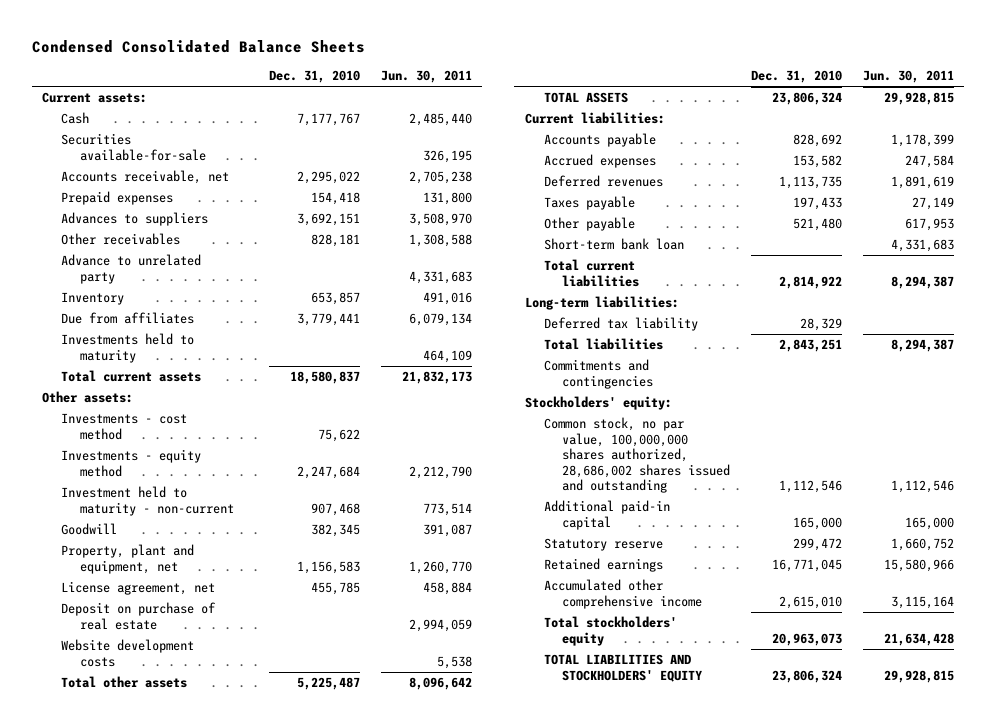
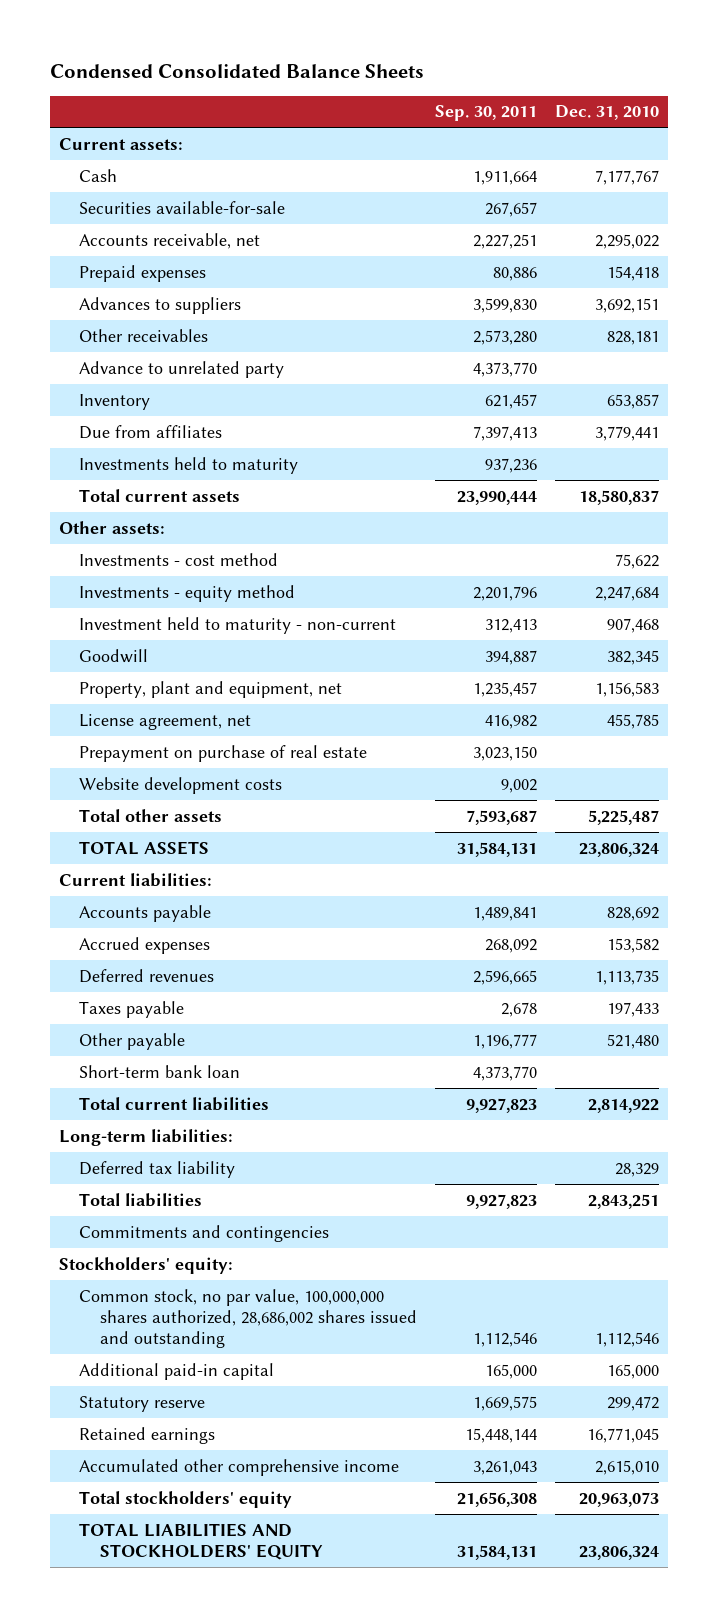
[380,70,472,84] Jun. 30, 2011 -> none
none -> [434,105,537,122] Sep. 30, 2011
[61,602,217,630] Deposit on purchase of real estate -> [79,744,368,762] Prepayment on purchase of real estate

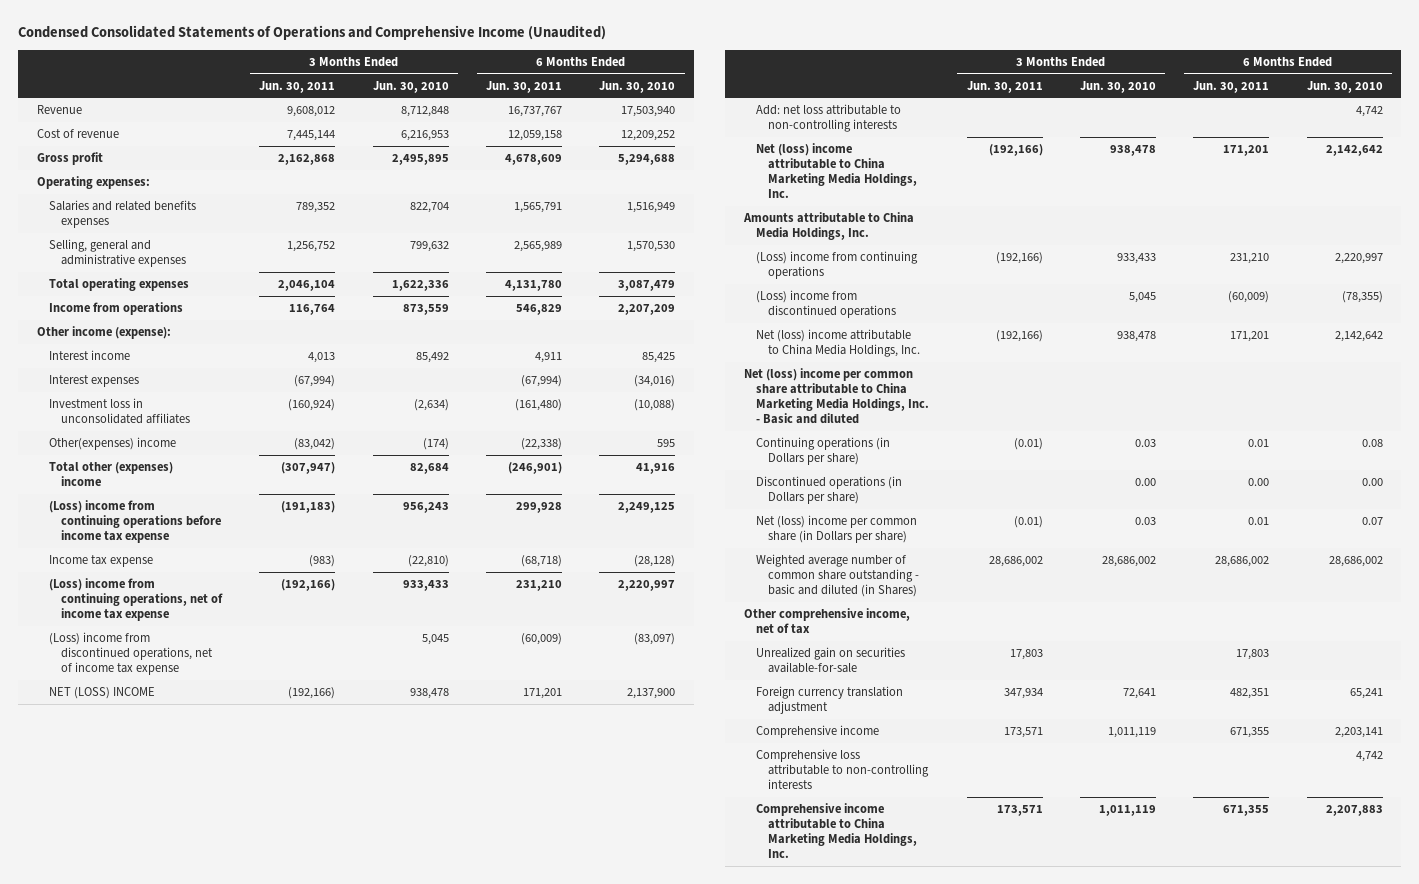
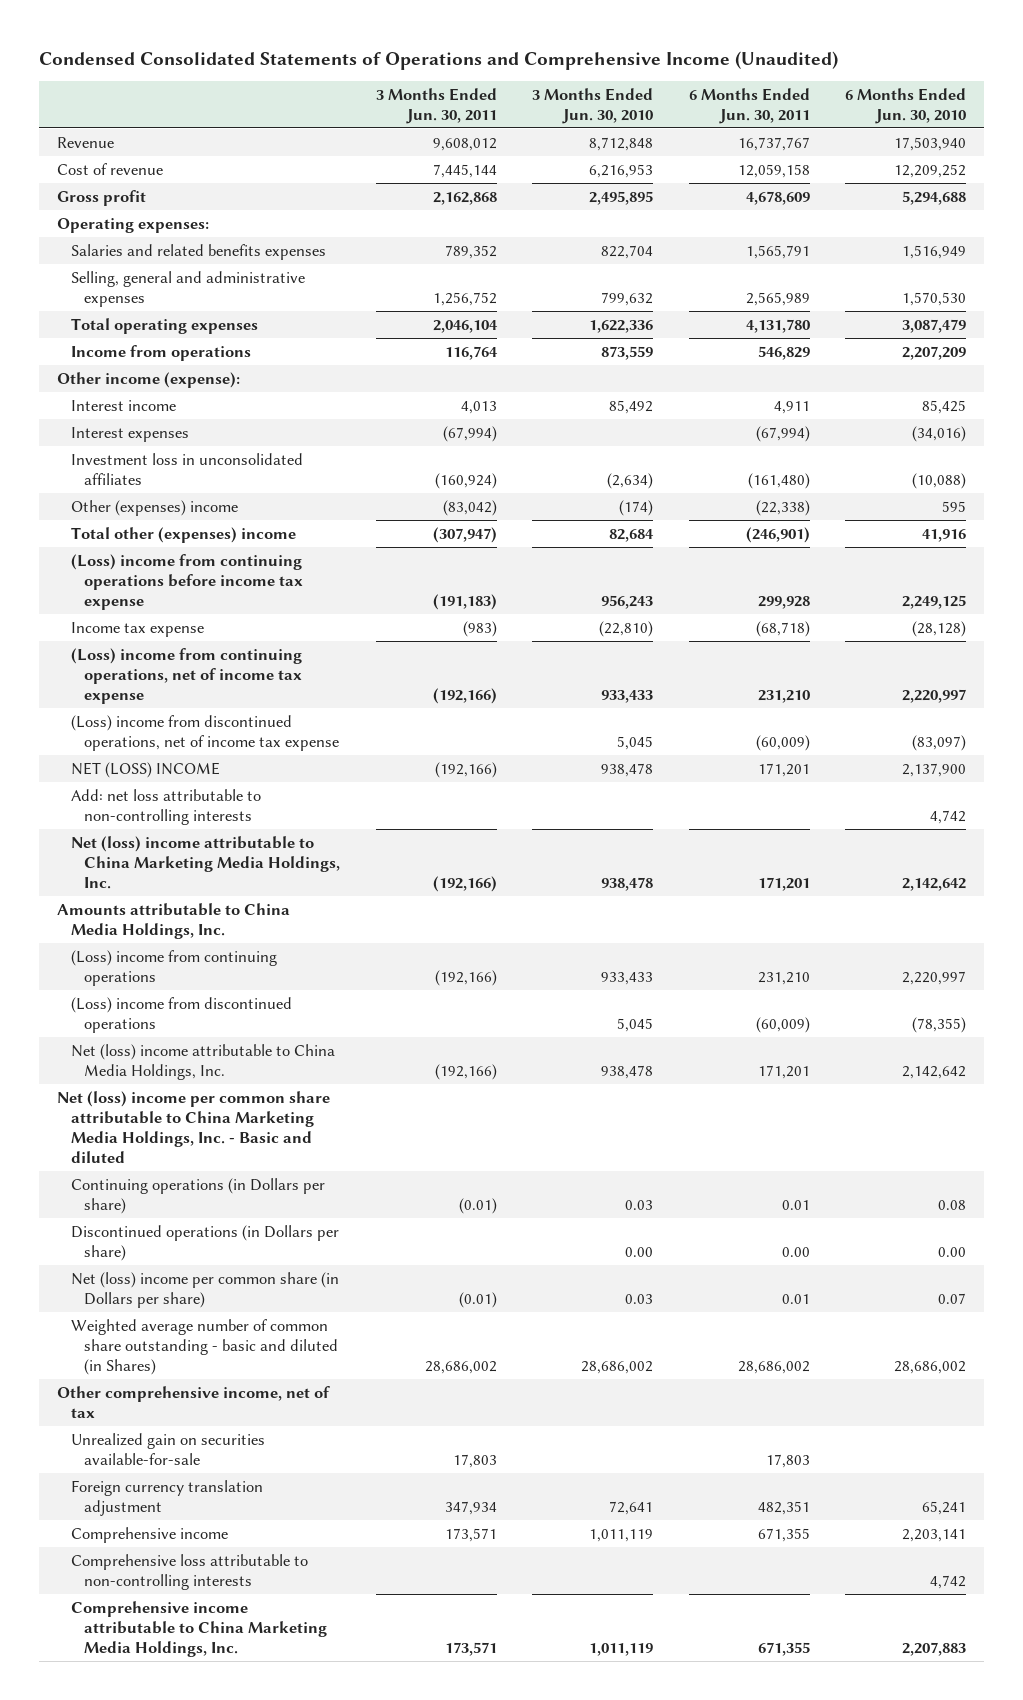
[48,437,176,451] Other(expenses) income -> [70,499,238,516] Other (expenses) income

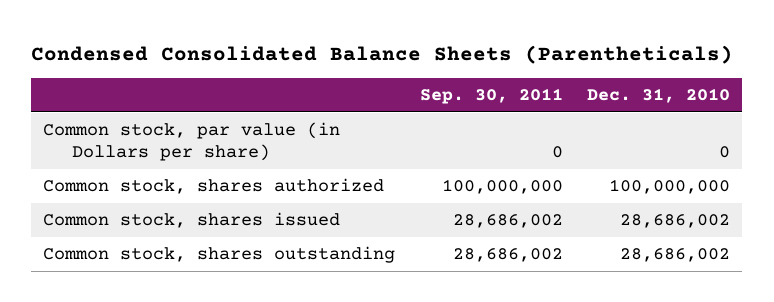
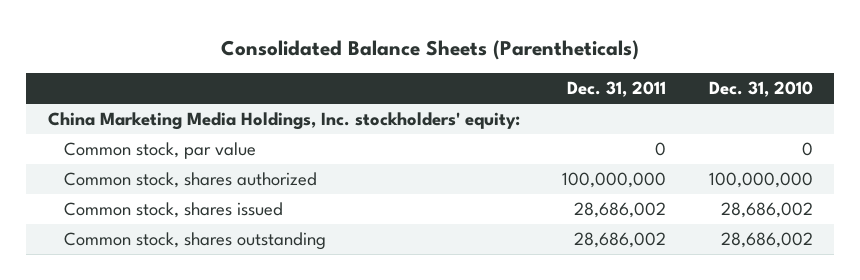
[31,44,734,64] Condensed Consolidated Balance Sheets (Parentheticals) -> [221,39,640,60] Consolidated Balance Sheets (Parentheticals)
[419,88,563,105] Sep. 30, 2011 -> none
none -> [567,81,667,98] Dec. 31, 2011
none -> [47,111,520,130] China Marketing Media Holdings, Inc. stockholders' equity:
[43,122,341,162] Common stock, par value (in Dollars per share) -> [64,141,257,159] Common stock, par value

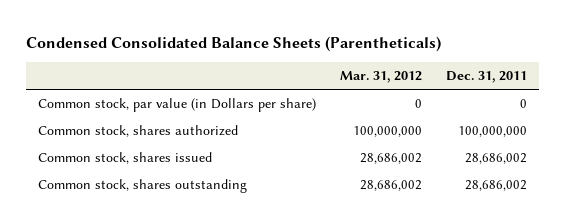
[221,39,640,60] Consolidated Balance Sheets (Parentheticals) -> [26,35,442,52] Condensed Consolidated Balance Sheets (Parentheticals)
[708,81,813,98] Dec. 31, 2010 -> none
none -> [340,71,423,84] Mar. 31, 2012
[47,111,520,130] China Marketing Media Holdings, Inc. stockholders' equity: -> none
[64,141,257,159] Common stock, par value -> [38,98,317,113] Common stock, par value (in Dollars per share)

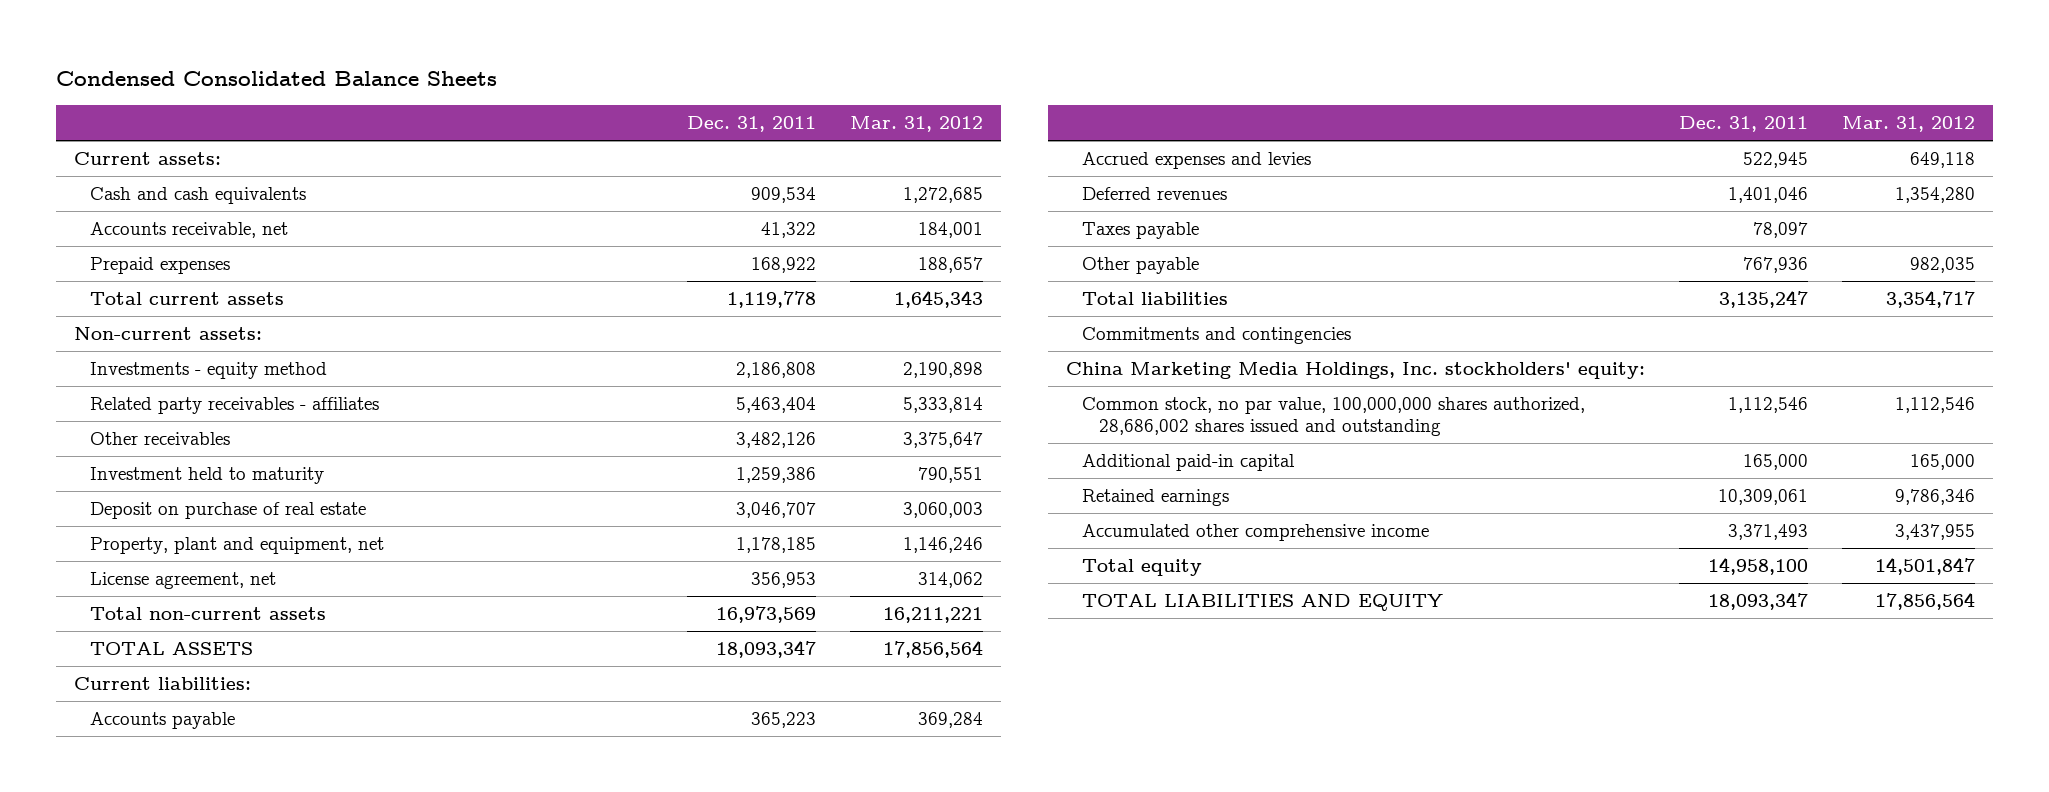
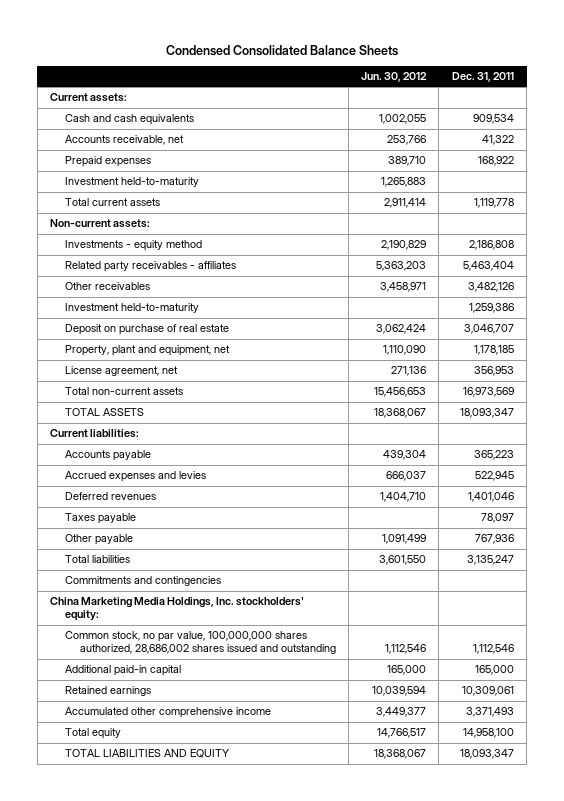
[850,116,984,133] Mar. 31, 2012 -> none
none -> [361,71,428,82] Jun. 30, 2012
none -> [64,177,199,188] Investment held-to-maturity
[90,467,325,485] Investment held to maturity -> [64,303,199,314] Investment held-to-maturity

